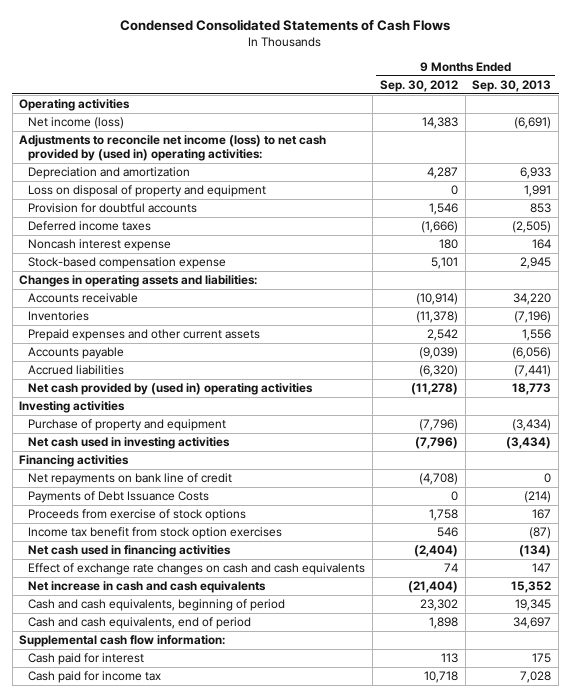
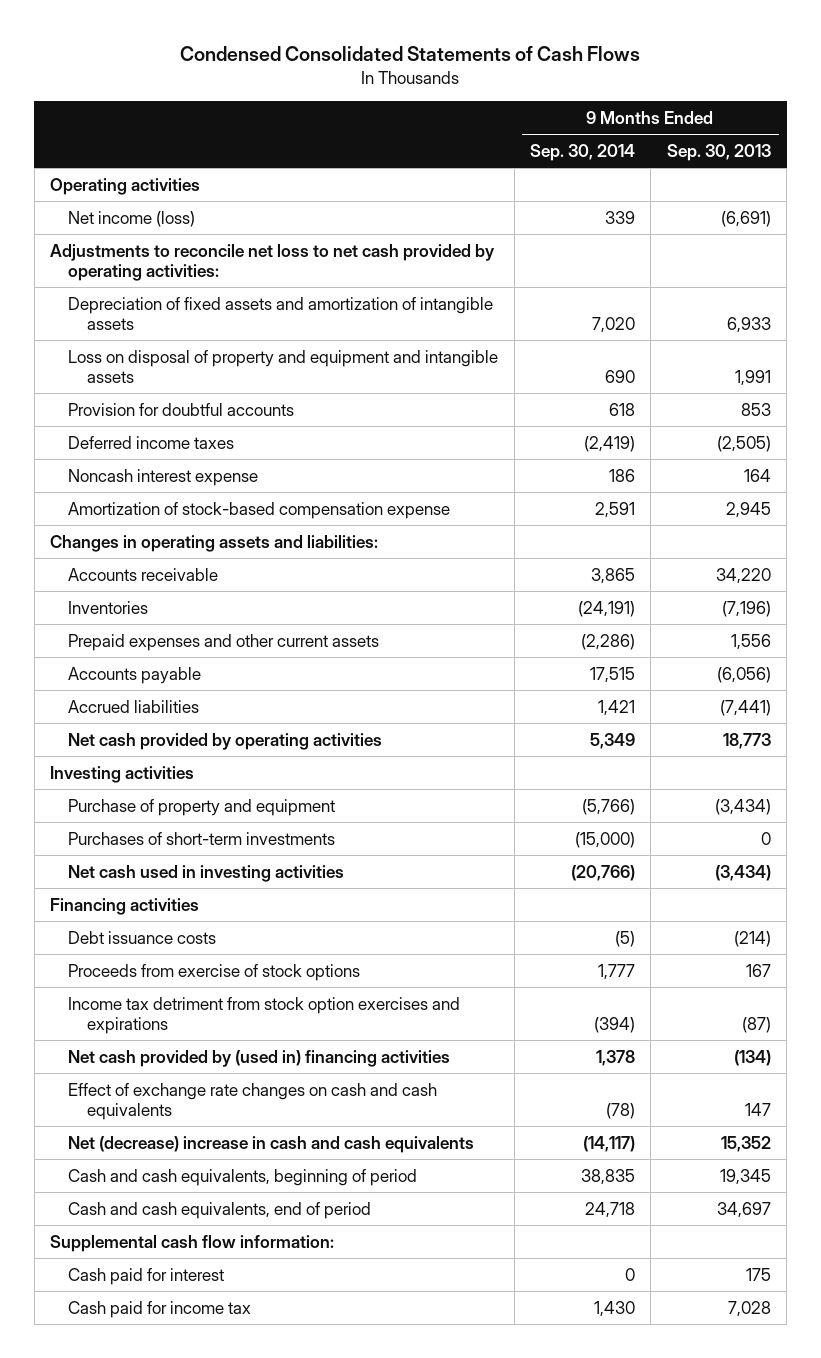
[379,79,458,92] Sep. 30, 2012 -> none
none -> [530,143,636,161] Sep. 30, 2014
[19,135,327,162] Adjustments to reconcile net income (loss) to net cash provided by (used in) operating activities: -> [50,243,496,282] Adjustments to reconcile net loss to net cash provided by operating activities:
[27,167,190,180] Depreciation and amortization -> [68,296,494,331] Depreciation of fixed assets and amortization of intangible assets
[27,185,266,198] Loss on disposal of property and equipment -> [68,349,499,384] Loss on disposal of property and equipment and intangible assets
[27,257,226,270] Stock-based compensation expense -> [68,501,451,519] Amortization of stock-based compensation expense
[27,383,313,396] Net cash provided by (used in) operating activities -> [68,732,383,750] Net cash provided by operating activities
none -> [68,831,336,845] Purchases of short-term investments
[27,473,232,486] Net repayments on bank line of credit -> none
[27,491,209,504] Payments of Debt Issuance Costs -> [68,930,217,944] Debt issuance costs
[27,527,282,540] Income tax benefit from stock option exercises -> [68,996,461,1035] Income tax detriment from stock option exercises and expirations
[27,545,231,558] Net cash used in financing activities -> [68,1049,451,1067] Net cash provided by (used in) financing activities
[27,581,266,594] Net increase in cash and cash equivalents -> [68,1135,475,1153] Net (decrease) increase in cash and cash equivalents

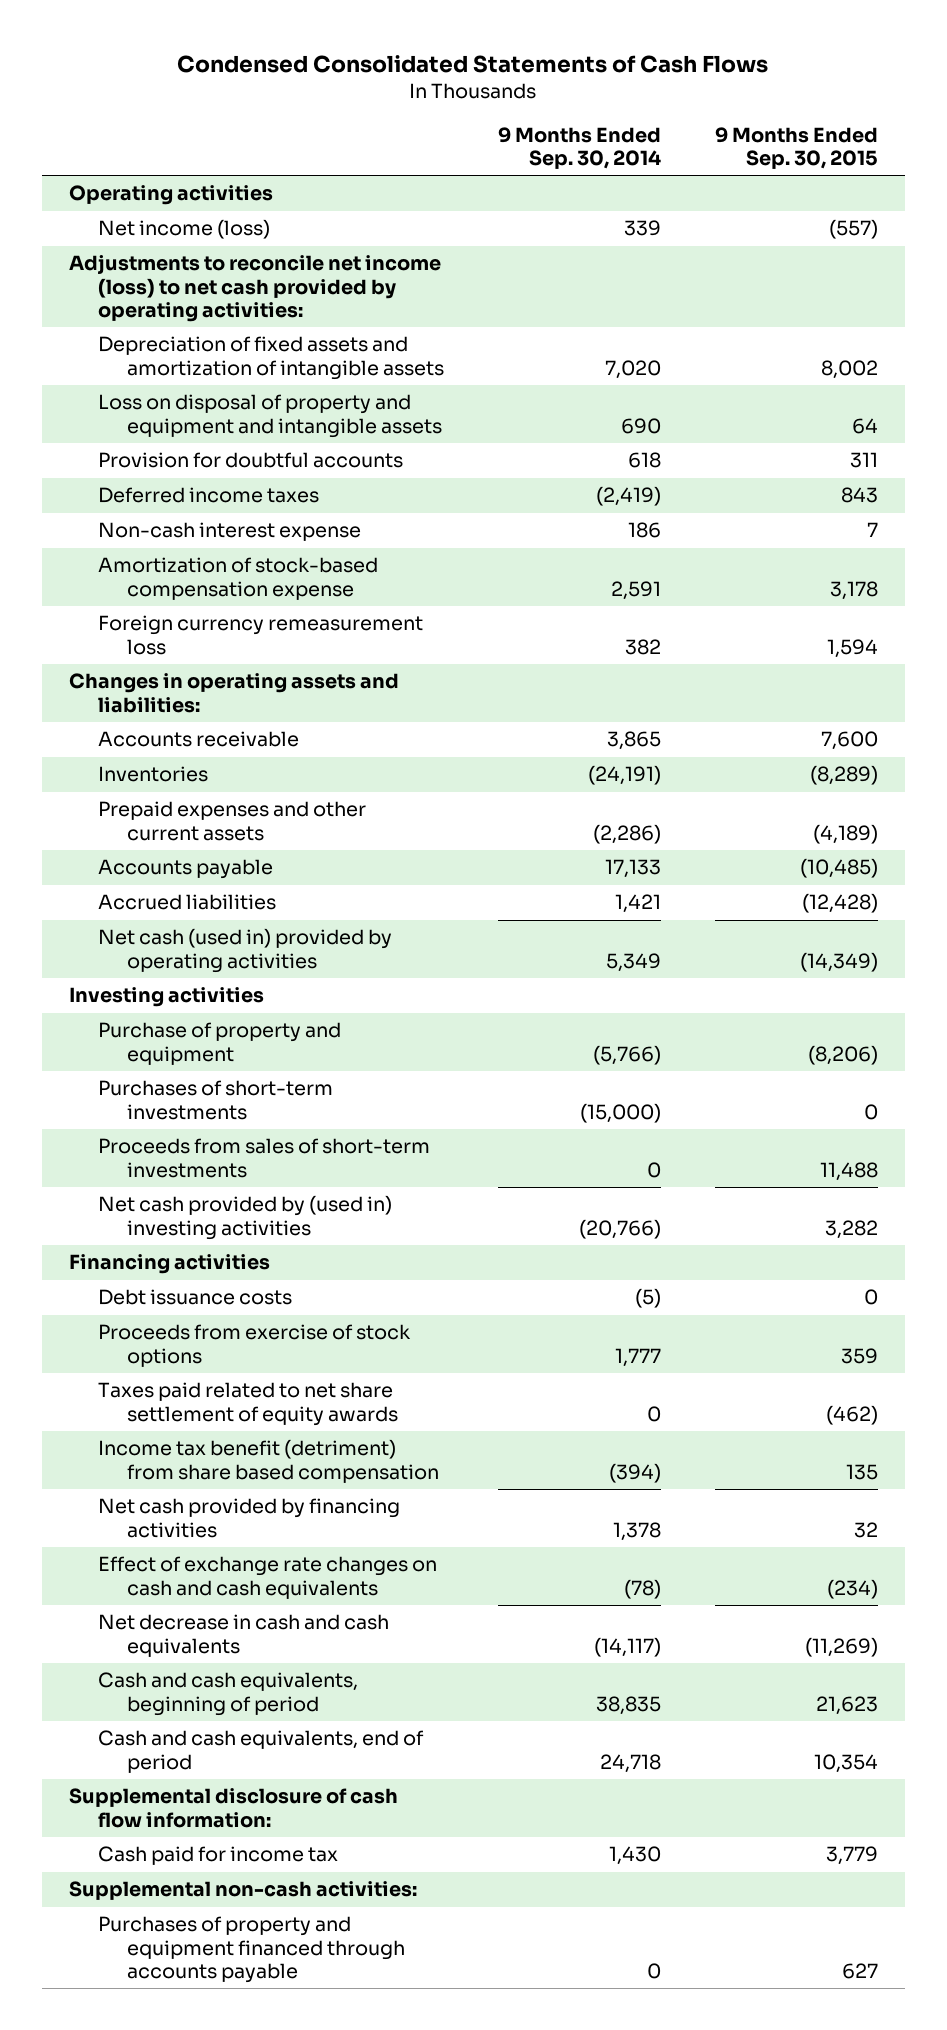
[666,143,771,161] Sep. 30, 2013 -> none
none -> [714,126,878,170] 9 Months Ended Sep. 30, 2015
[50,243,496,282] Adjustments to reconcile net loss to net cash provided by operating activities: -> [68,254,441,322] Adjustments to reconcile net income (loss) to net cash provided by operating activities:
[68,468,259,486] Noncash interest expense -> [98,522,362,542] Non-cash interest expense
none -> [98,615,424,655] Foreign currency remeasurement loss
[590,666,636,683] 17,515 -> [605,859,662,879] 17,133
[68,732,383,750] Net cash provided by operating activities -> [98,928,393,973] Net cash (used in) provided by operating activities
none -> [98,1138,431,1178] Proceeds from sales of short-term investments
[68,864,345,882] Net cash used in investing activities -> [98,1195,393,1240] Net cash provided by (used in) investing activities
none -> [98,1382,399,1426] Taxes paid related to net share settlement of equity awards
[68,996,461,1035] Income tax detriment from stock option exercises and expirations -> [98,1439,440,1483] Income tax benefit (detriment) from share based compensation
[68,1049,451,1067] Net cash provided by (used in) financing activities -> [98,1498,401,1538] Net cash provided by financing activities
[68,1135,475,1153] Net (decrease) increase in cash and cash equivalents -> [98,1614,390,1657] Net decrease in cash and cash equivalents
[68,1267,225,1285] Cash paid for interest -> none
[50,1234,335,1252] Supplemental cash flow information: -> [68,1788,398,1828] Supplemental disclosure of cash flow information:
none -> [68,1881,417,1901] Supplemental non-cash activities:
none -> [98,1916,406,1983] Purchases of property and equipment financed through accounts payable

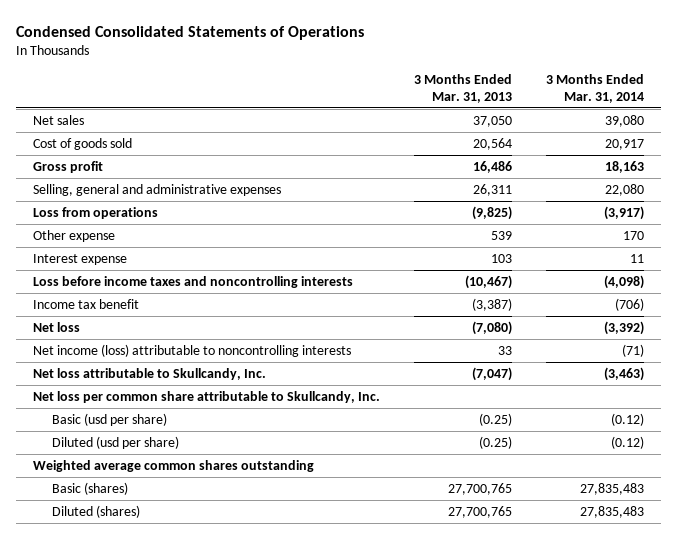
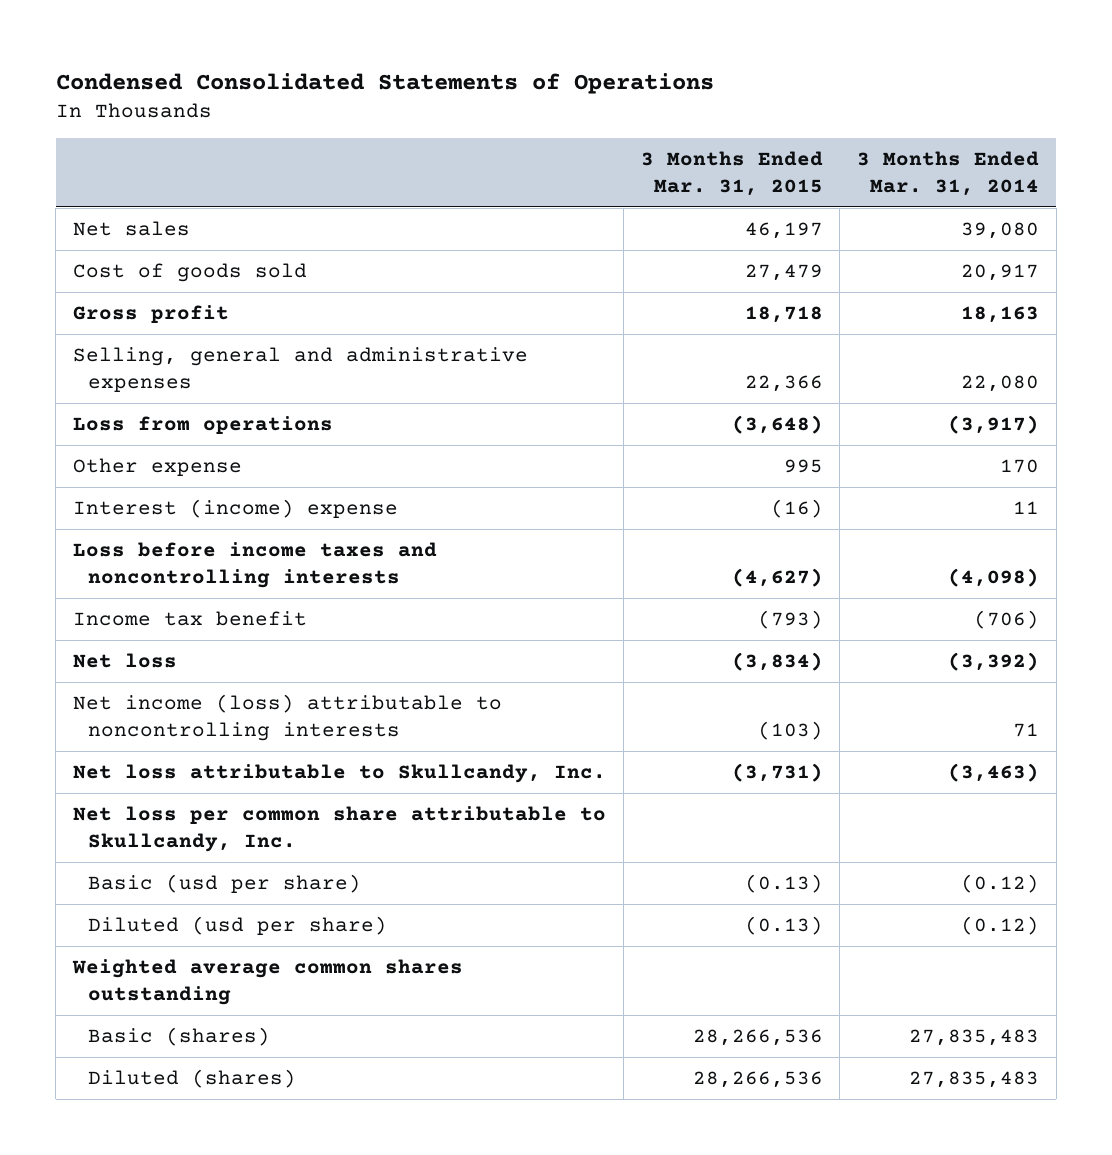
[414,74,513,103] 3 Months Ended Mar. 31, 2013 -> none
none -> [640,150,823,197] 3 Months Ended Mar. 31, 2015
[32,253,127,265] Interest expense -> [73,498,399,518] Interest (income) expense
[622,343,645,357] (71) -> [1013,723,1040,738] 71

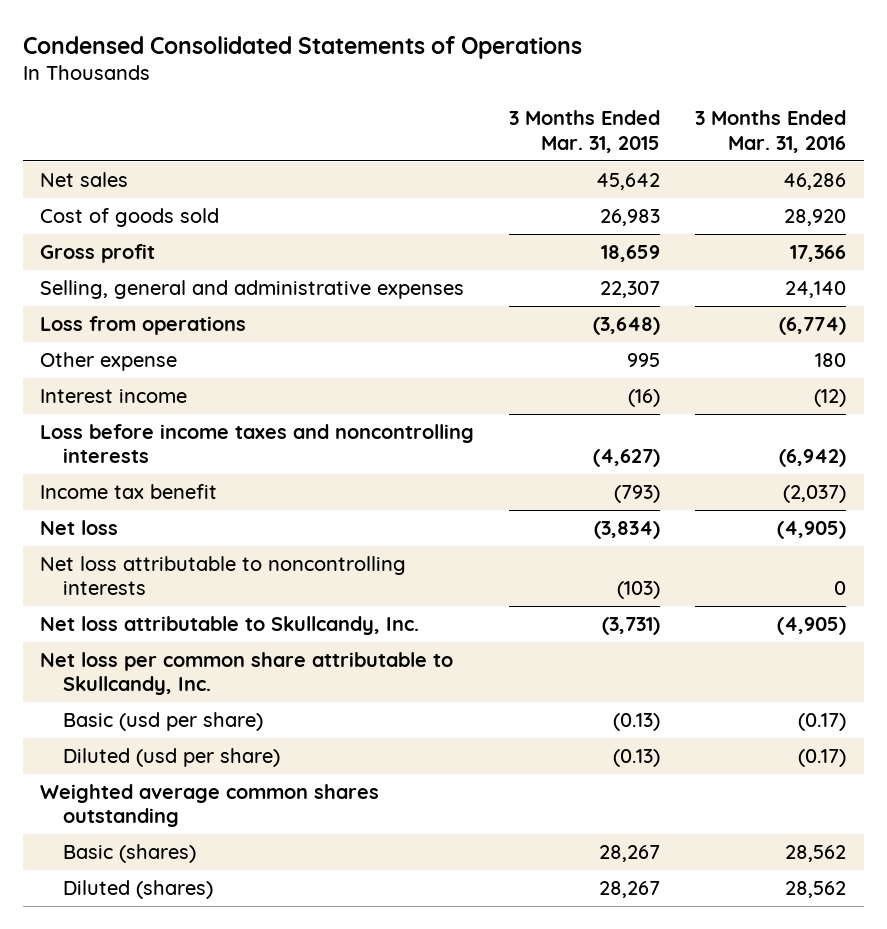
[857,150,1040,197] 3 Months Ended Mar. 31, 2014 -> none
none -> [695,110,847,153] 3 Months Ended Mar. 31, 2016
[744,221,823,239] 46,197 -> [596,173,661,191] 45,642
[744,263,823,281] 27,479 -> [600,209,661,227] 26,983
[744,305,823,323] 18,718 -> [601,245,661,263] 18,659
[744,375,823,393] 22,366 -> [600,281,661,299] 22,307
[73,498,399,518] Interest (income) expense -> [40,389,188,404] Interest income
[73,693,503,742] Net income (loss) attributable to noncontrolling interests -> [40,556,407,596] Net loss attributable to noncontrolling interests
[692,1028,823,1046] 28,266,536 -> [599,845,661,863] 28,267
[692,1070,823,1088] 28,266,536 -> [599,881,661,899] 28,267

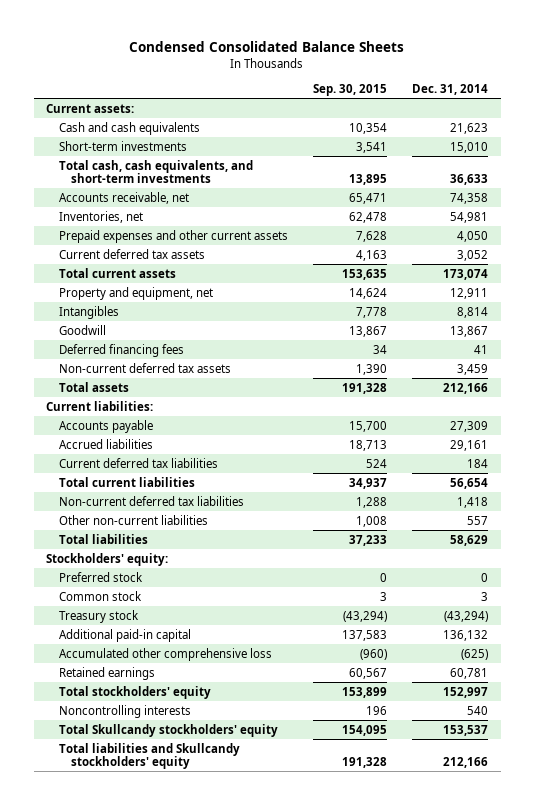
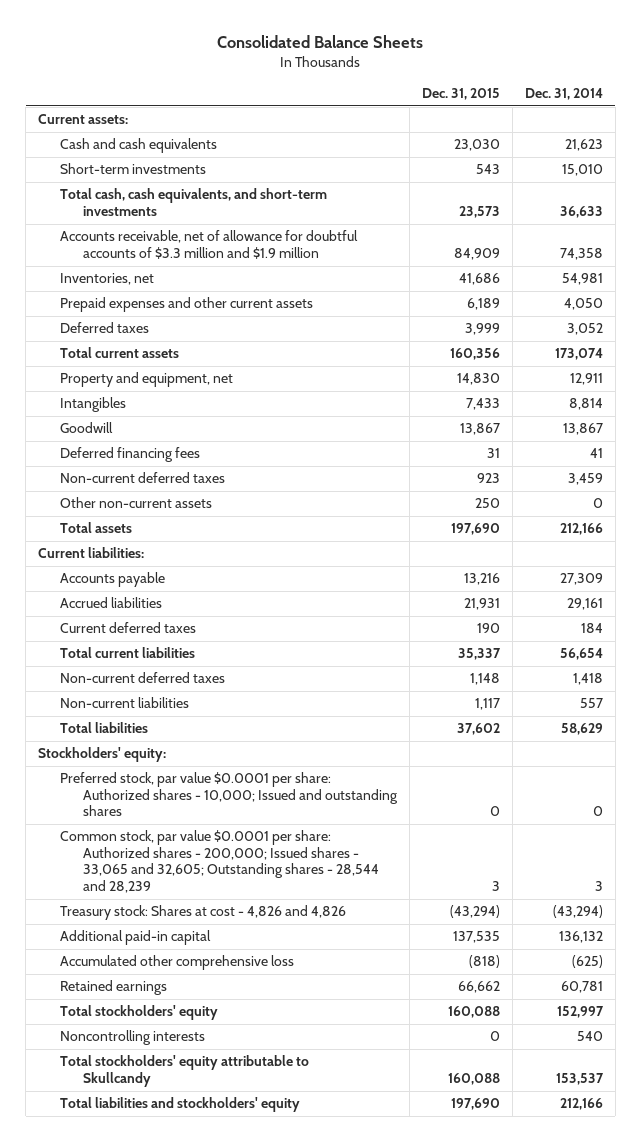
[129,40,405,52] Condensed Consolidated Balance Sheets -> [217,34,424,48] Consolidated Balance Sheets
[312,83,387,96] Sep. 30, 2015 -> none
none -> [421,88,500,101] Dec. 31, 2015
[58,191,189,204] Accounts receivable, net -> [60,230,359,259] Accounts receivable, net of allowance for doubtful accounts of $3.3 million and $1.9 million
[58,248,205,259] Current deferred tax assets -> [60,322,150,334] Deferred taxes
[58,362,231,373] Non-current deferred tax assets -> [60,472,226,484] Non-current deferred taxes
none -> [60,497,213,509] Other non-current assets
[58,457,218,468] Current deferred tax liabilities -> [60,622,197,634] Current deferred taxes
[58,495,244,506] Non-current deferred tax liabilities -> [60,672,226,684] Non-current deferred taxes
[58,514,208,525] Other non-current liabilities -> [60,697,190,709] Non-current liabilities
[58,571,143,582] Preferred stock -> [60,772,398,817] Preferred stock, par value $0.0001 per share: Authorized shares - 10,000; Issued and outstanding shares
[58,590,142,601] Common stock -> [60,830,379,893] Common stock, par value $0.0001 per share: Authorized shares - 200,000; Issued shares - 33,065 and 32,605; Outstanding shares - 28,544 and 28,239
[58,609,139,623] Treasury stock -> [60,905,347,921] Treasury stock: Shares at cost - 4,826 and 4,826
[58,723,278,737] Total Skullcandy stockholders' equity -> [60,1055,310,1087] Total stockholders' equity attributable to Skullcandy
[58,742,240,770] Total liabilities and Skullcandy stockholders' equity -> [60,1097,301,1113] Total liabilities and stockholders' equity

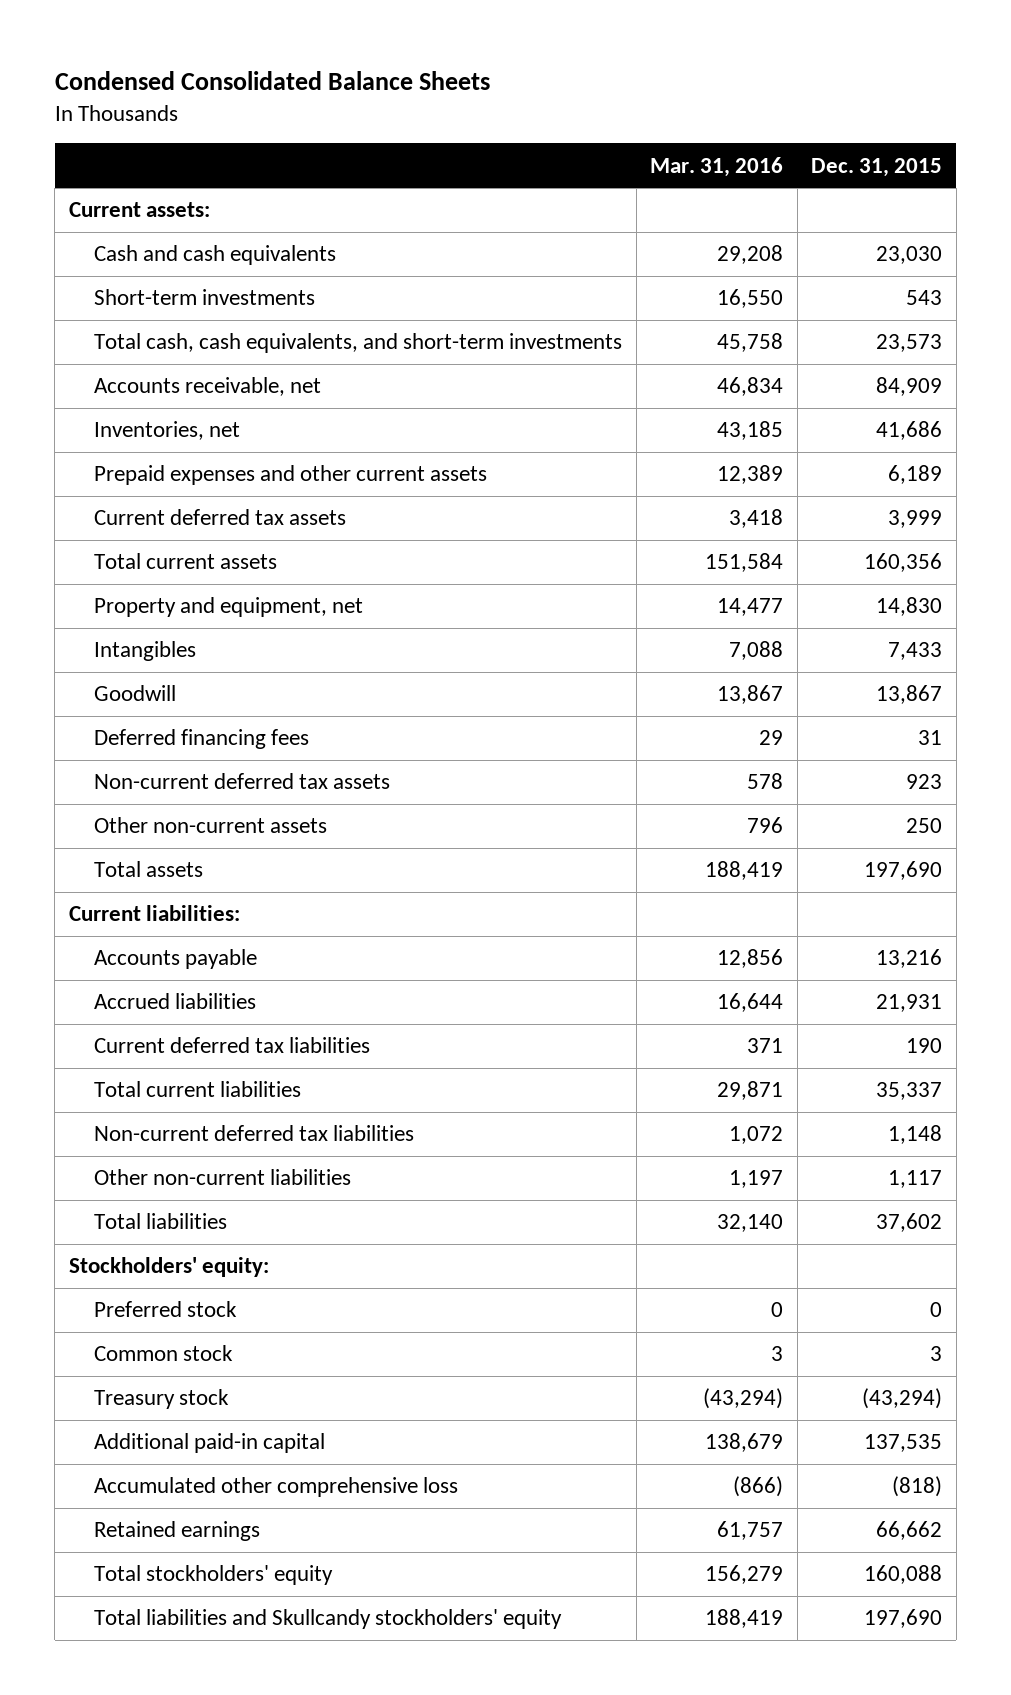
[217,34,424,48] Consolidated Balance Sheets -> [54,71,490,91] Condensed Consolidated Balance Sheets
[524,88,603,101] Dec. 31, 2014 -> none
none -> [650,156,784,177] Mar. 31, 2016
[60,230,359,259] Accounts receivable, net of allowance for doubtful accounts of $3.3 million and $1.9 million -> [94,377,322,397] Accounts receivable, net
[60,322,150,334] Deferred taxes -> [94,509,347,526] Current deferred tax assets
[60,472,226,484] Non-current deferred taxes -> [94,773,391,790] Non-current deferred tax assets
[60,622,197,634] Current deferred taxes -> [94,1037,371,1054] Current deferred tax liabilities
[60,672,226,684] Non-current deferred taxes -> [94,1125,415,1142] Non-current deferred tax liabilities
[60,697,190,709] Non-current liabilities -> [94,1169,352,1186] Other non-current liabilities
[60,772,398,817] Preferred stock, par value $0.0001 per share: Authorized shares - 10,000; Issued and outstanding shares -> [94,1301,238,1318] Preferred stock
[60,830,379,893] Common stock, par value $0.0001 per share: Authorized shares - 200,000; Issued shares - 33,065 and 32,605; Outstanding shares - 28,544 and 28,239 -> [94,1345,234,1362] Common stock
[60,905,347,921] Treasury stock: Shares at cost - 4,826 and 4,826 -> [94,1389,230,1410] Treasury stock
[60,1030,206,1046] Noncontrolling interests -> none
[60,1055,310,1087] Total stockholders' equity attributable to Skullcandy -> none
[60,1097,301,1113] Total liabilities and stockholders' equity -> [94,1609,563,1630] Total liabilities and Skullcandy stockholders' equity

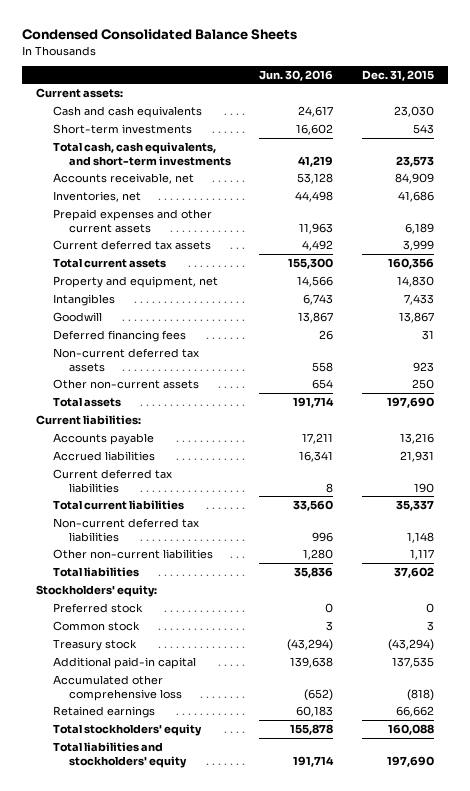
[650,156,784,177] Mar. 31, 2016 -> none
none -> [259,69,334,81] Jun. 30, 2016
[94,1609,563,1630] Total liabilities and Skullcandy stockholders' equity -> [52,741,187,768] Total liabilities and stockholders' equity

